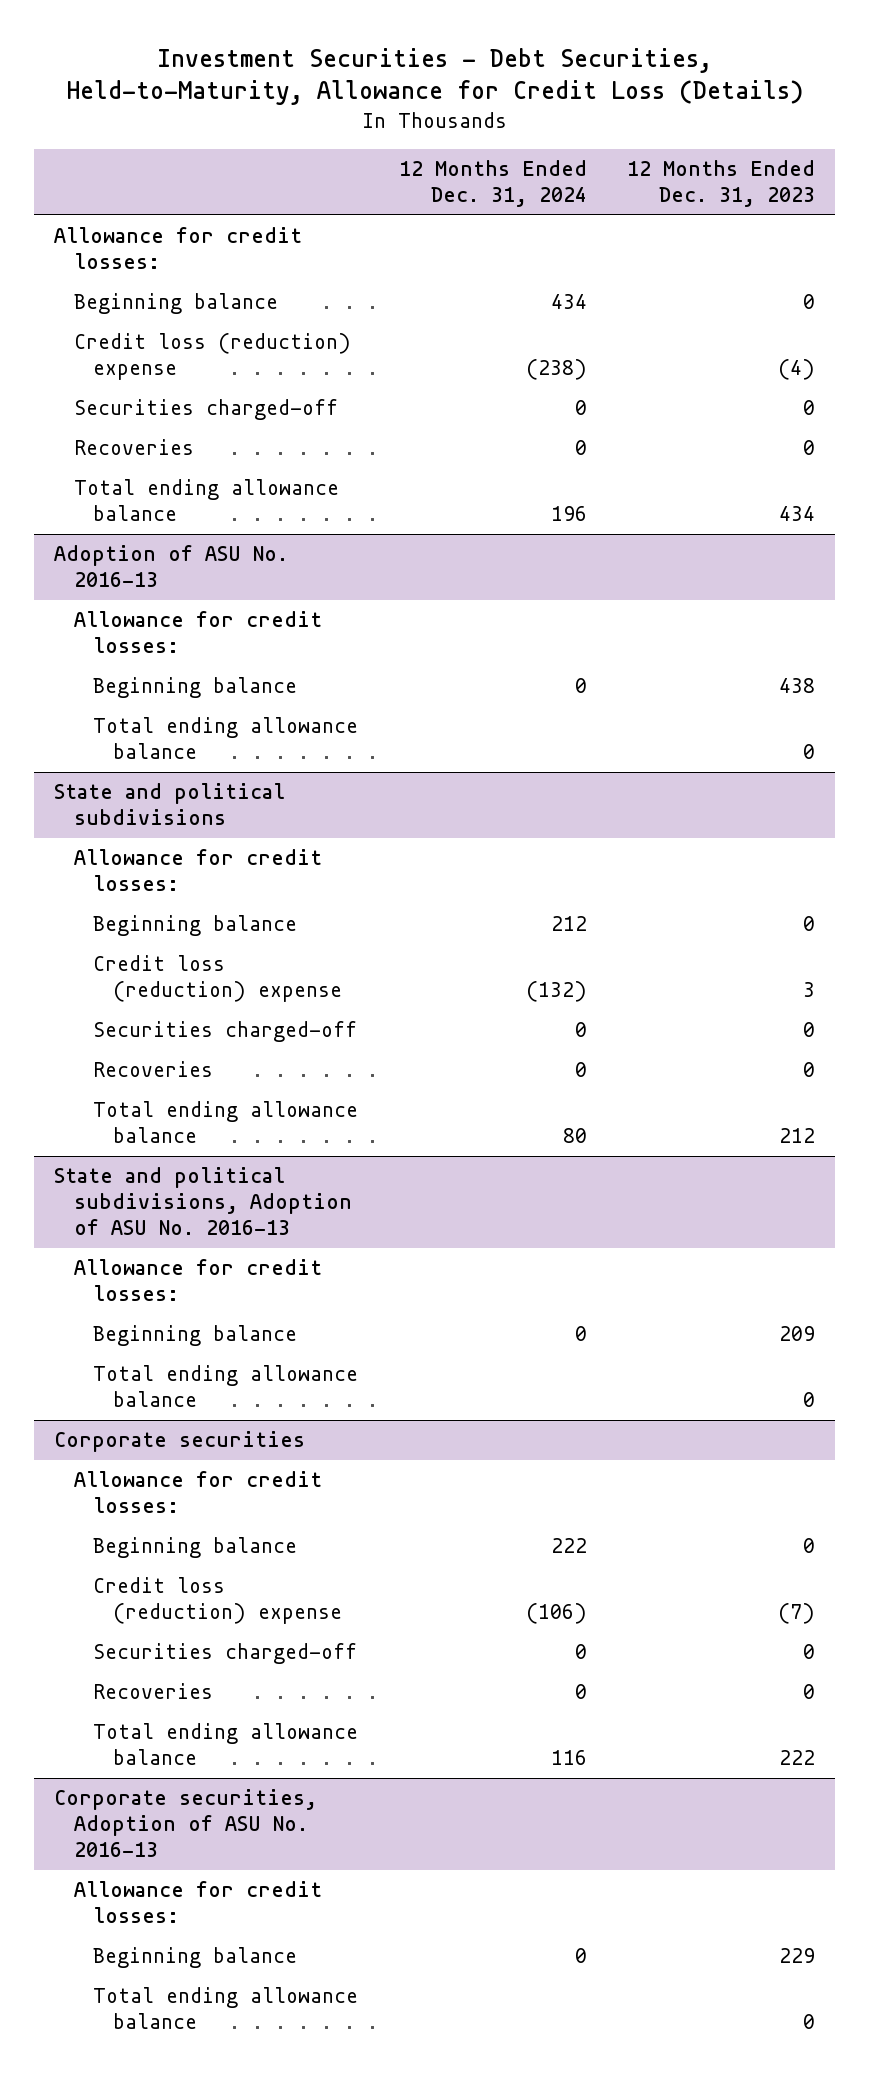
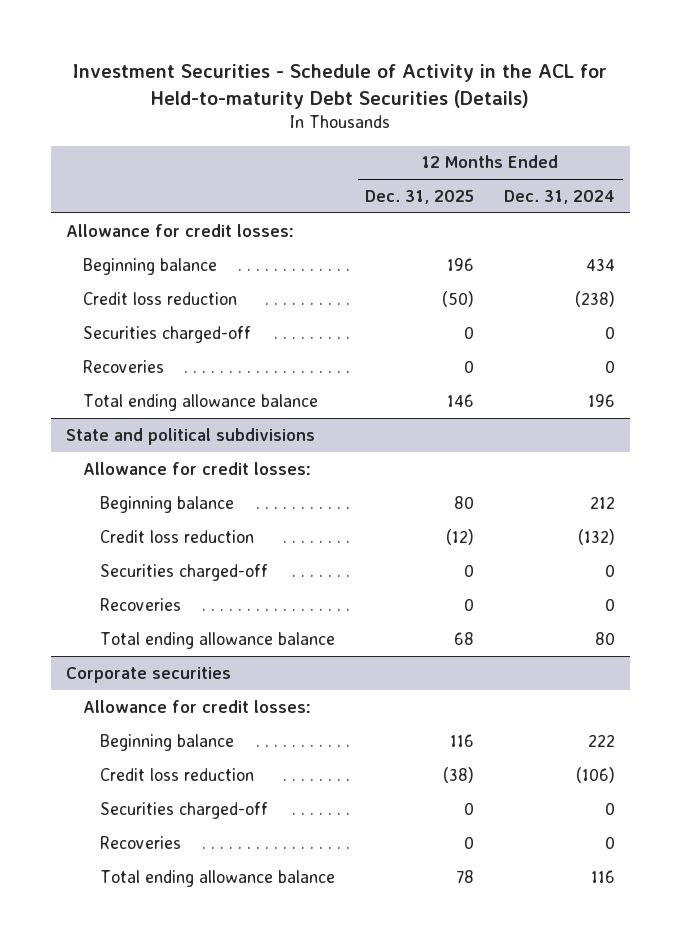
[66,47,803,106] Investment Securities - Debt Securities, Held-to-Maturity, Allowance for Credit Loss (Details) -> [73,63,608,109] Investment Securities - Schedule of Activity in the ACL for Held-to-maturity Debt Securities (Details)
[626,160,815,208] 12 Months Ended Dec. 31, 2023 -> none
none -> [365,190,475,205] Dec. 31, 2025
[73,333,351,381] Credit loss (reduction) expense -> [82,291,237,305] Credit loss reduction
[54,545,289,588] Adoption of ASU No. 2016-13 -> none
[73,611,322,654] Allowance for credit losses: -> none
[93,677,298,699] Beginning balance -> none
[93,717,359,760] Total ending allowance balance -> none
[93,955,342,1003] Credit loss (reduction) expense -> [100,529,255,543] Credit loss reduction
[54,1167,352,1235] State and political subdivisions, Adoption of ASU No. 2016-13 -> none
[73,1259,322,1302] Allowance for credit losses: -> none
[93,1325,298,1347] Beginning balance -> none
[93,1365,359,1408] Total ending allowance balance -> none
[93,1577,342,1625] Credit loss (reduction) expense -> [100,767,255,781] Credit loss reduction
[54,1789,318,1857] Corporate securities, Adoption of ASU No. 2016-13 -> none
[73,1881,322,1924] Allowance for credit losses: -> none
[93,1947,298,1969] Beginning balance -> none
[93,1987,359,2030] Total ending allowance balance -> none

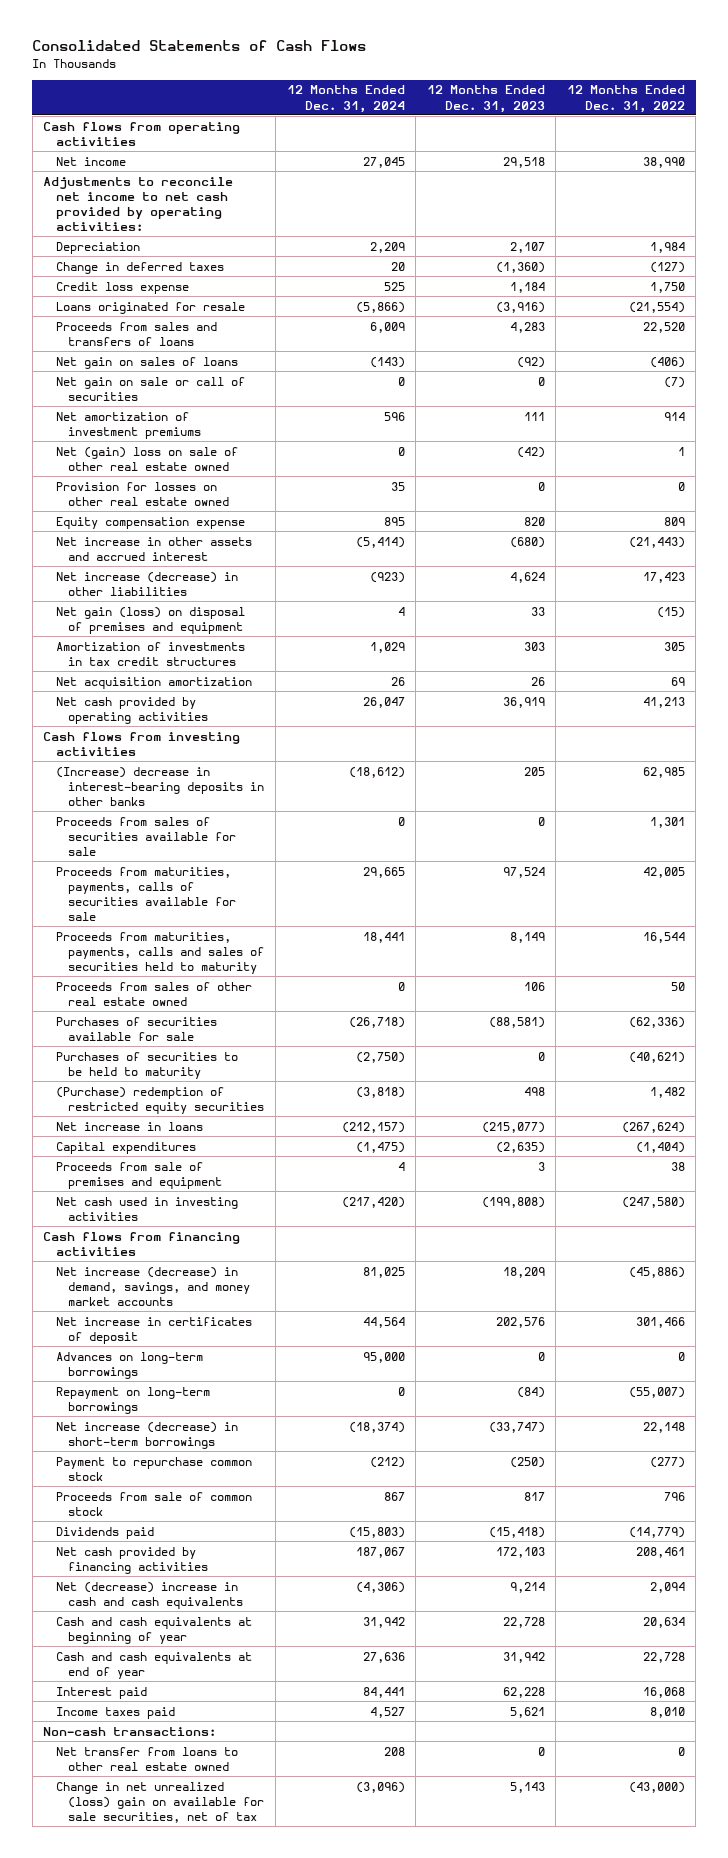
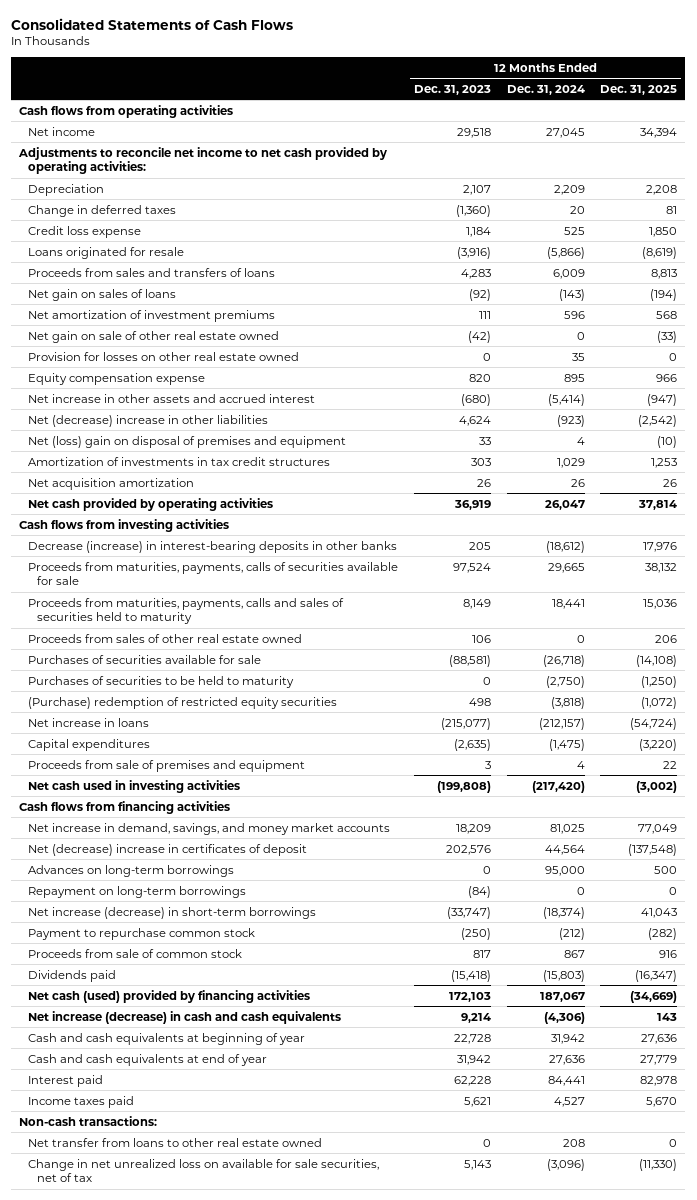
[566,85,685,113] 12 Months Ended Dec. 31, 2022 -> none
none -> [600,84,678,95] Dec. 31, 2025
[55,376,245,401] Net gain on sale or call of securities -> none
[55,446,238,471] Net (gain) loss on sale of other real estate owned -> [28,330,280,343] Net gain on sale of other real estate owned
[55,571,238,596] Net increase (decrease) in other liabilities -> [28,414,269,427] Net (decrease) increase in other liabilities
[55,606,245,634] Net gain (loss) on disposal of premises and equipment -> [28,435,347,448] Net (loss) gain on disposal of premises and equipment
[55,816,237,856] Proceeds from sales of securities available for sale -> none
[55,766,265,806] (Increase) decrease in interest-bearing deposits in other banks -> [28,540,398,553] Decrease (increase) in interest-bearing deposits in other banks
[55,1266,251,1306] Net increase (decrease) in demand, savings, and money market accounts -> [28,822,391,835] Net increase in demand, savings, and money market accounts
[55,1316,252,1344] Net increase in certificates of deposit -> [28,843,308,856] Net (decrease) increase in certificates of deposit
[55,1546,209,1574] Net cash provided by financing activities -> [28,989,311,1003] Net cash (used) provided by financing activities
[55,1581,244,1609] Net (decrease) increase in cash and cash equivalents -> [28,1010,342,1024] Net increase (decrease) in cash and cash equivalents
[55,1781,265,1823] Change in net unrealized (loss) gain on available for sale securities, net of tax -> [28,1158,380,1183] Change in net unrealized loss on available for sale securities, net of tax

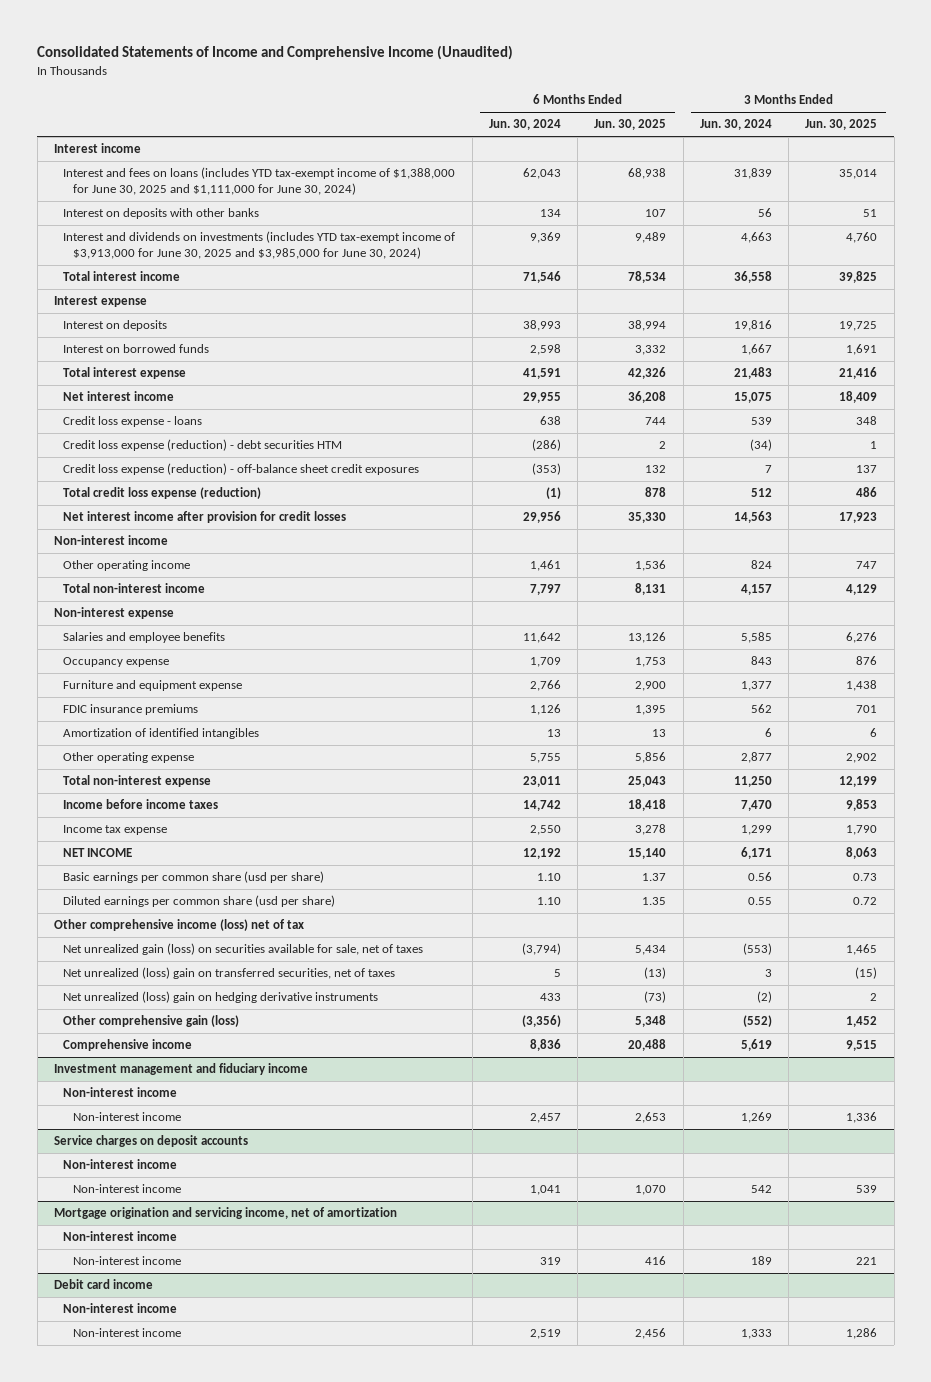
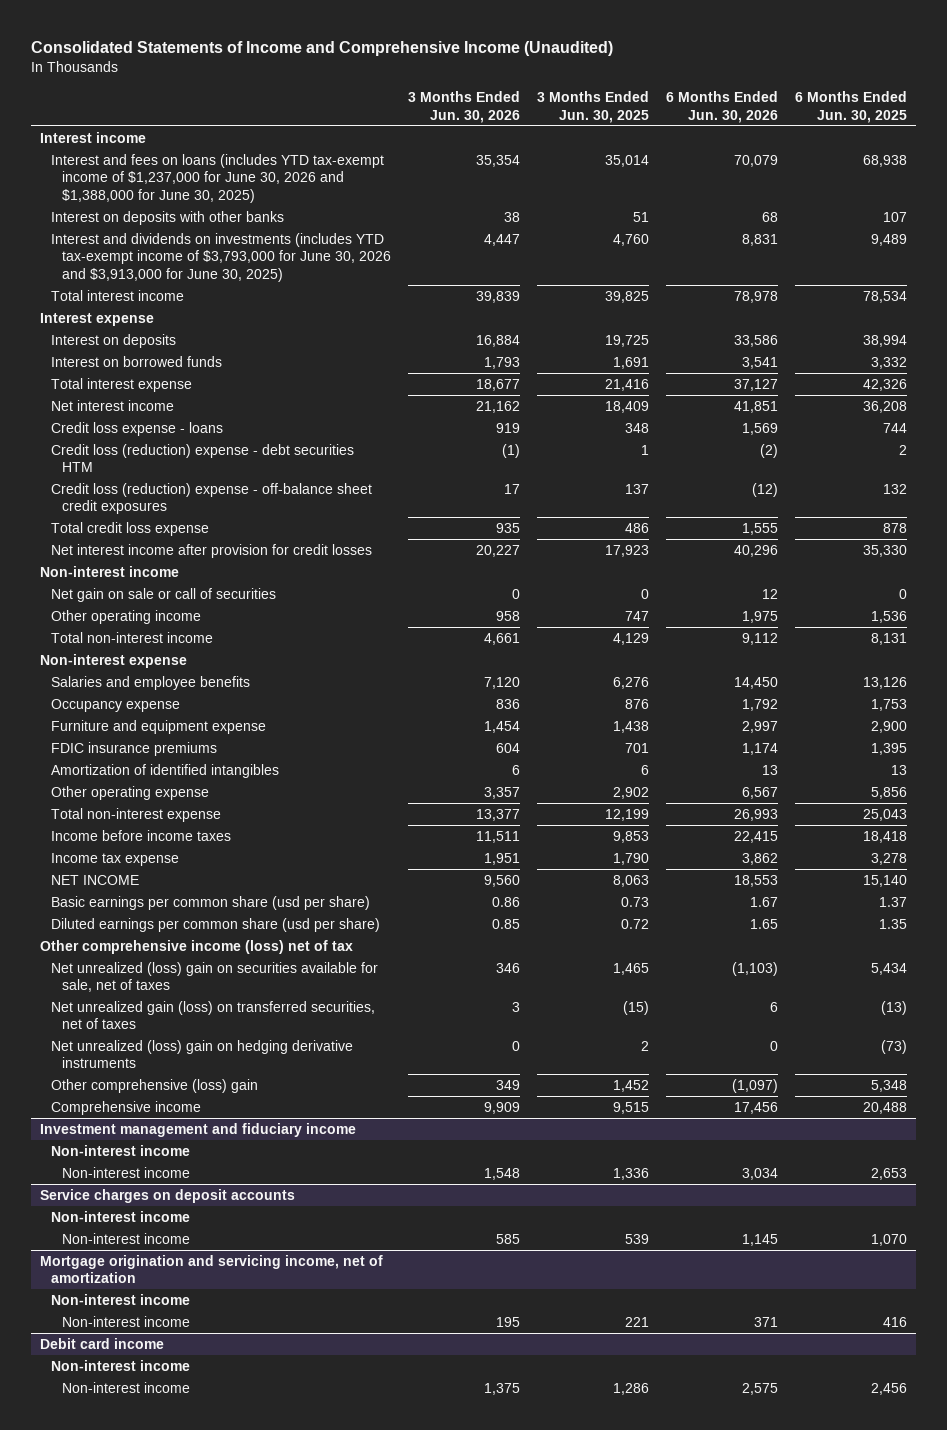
[488,119,561,131] Jun. 30, 2024 -> none
[699,119,772,131] Jun. 30, 2024 -> none
none -> [408,91,521,123] 3 Months Ended Jun. 30, 2026
none -> [666,91,779,123] 6 Months Ended Jun. 30, 2026
[63,167,456,195] Interest and fees on loans (includes YTD tax-exempt income of $1,388,000 for June 30, 2025 and $1,111,000 for June 30, 2024) -> [51,153,385,203] Interest and fees on loans (includes YTD tax-exempt income of $1,237,000 for June 30, 2026 and $1,388,000 for June 30, 2025)
[63,231,456,259] Interest and dividends on investments (includes YTD tax-exempt income of $3,913,000 for June 30, 2025 and $3,985,000 for June 30, 2024) -> [51,232,392,282] Interest and dividends on investments (includes YTD tax-exempt income of $3,793,000 for June 30, 2026 and $3,913,000 for June 30, 2025)
[63,439,343,452] Credit loss expense (reduction) - debt securities HTM -> [51,443,355,473] Credit loss (reduction) expense - debt securities HTM
[63,463,420,476] Credit loss expense (reduction) - off-balance sheet credit exposures -> [51,482,373,515] Credit loss (reduction) expense - off-balance sheet credit exposures
[63,487,262,500] Total credit loss expense (reduction) -> [51,521,210,536] Total credit loss expense
none -> [51,587,277,602] Net gain on sale or call of securities
[63,943,424,956] Net unrealized gain (loss) on securities available for sale, net of taxes -> [51,961,379,993] Net unrealized (loss) gain on securities available for sale, net of taxes
[63,967,396,980] Net unrealized (loss) gain on transferred securities, net of taxes -> [51,1000,376,1030] Net unrealized gain (loss) on transferred securities, net of taxes
[63,1015,240,1028] Other comprehensive gain (loss) -> [51,1078,259,1093] Other comprehensive (loss) gain

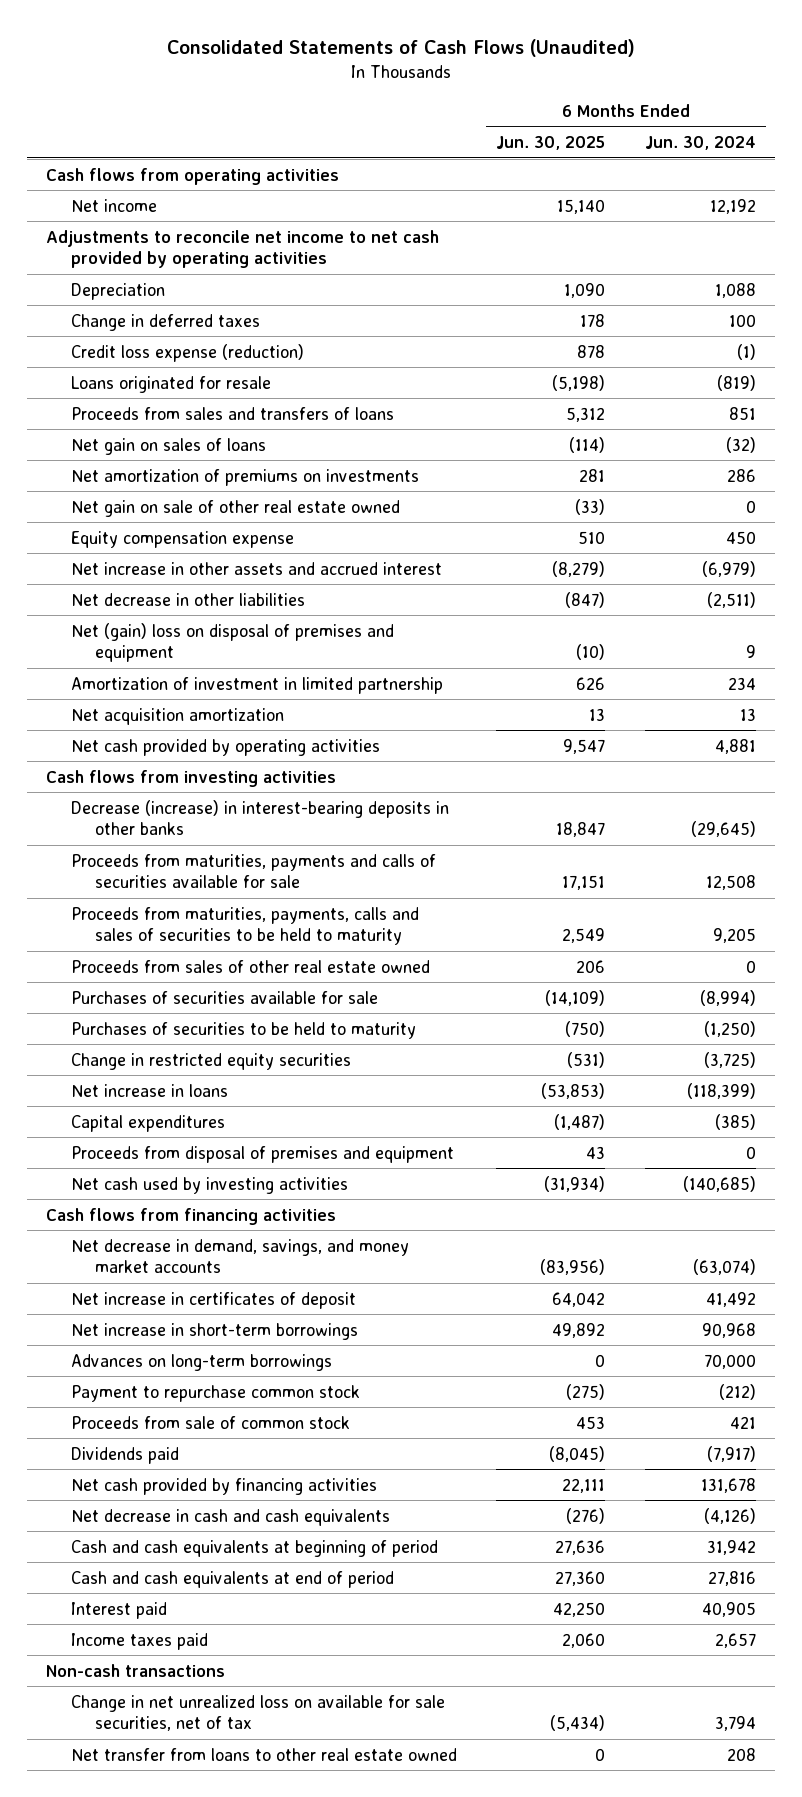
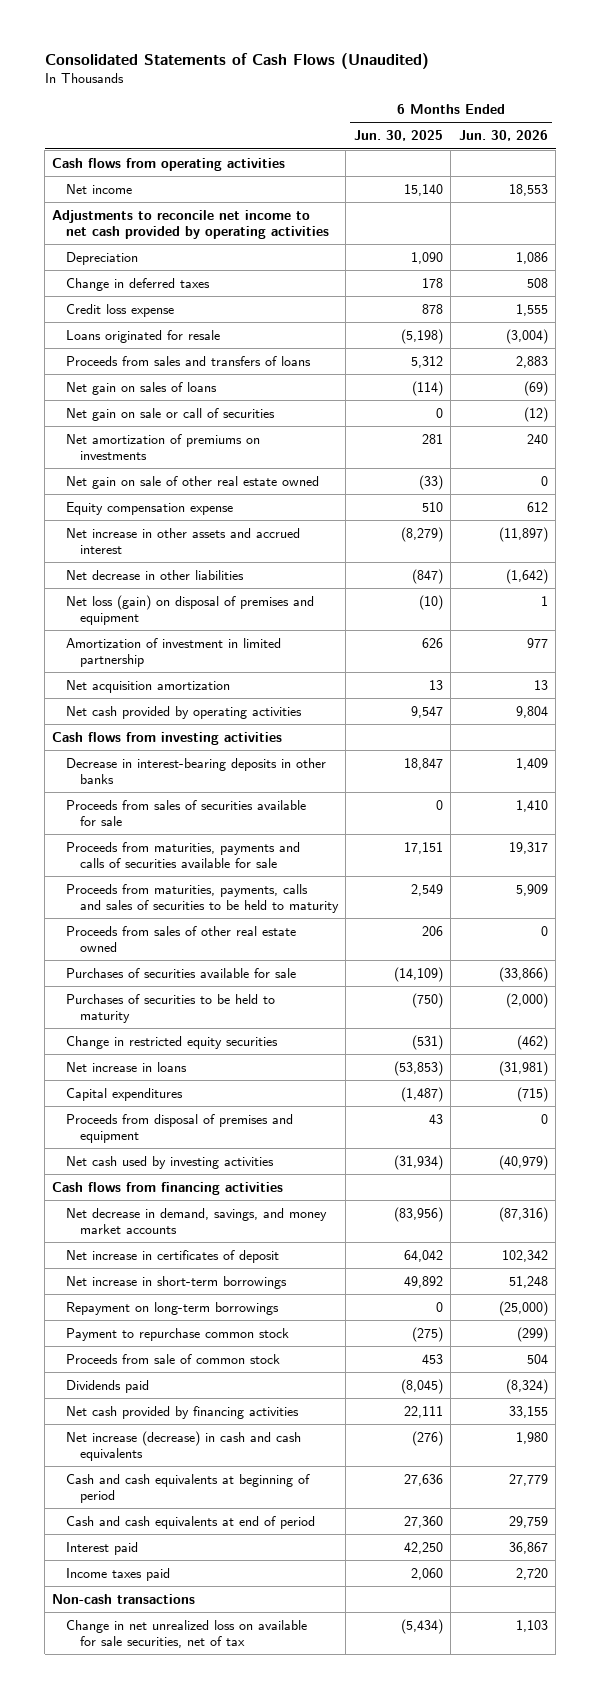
[644,136,756,151] Jun. 30, 2024 -> none
none -> [458,130,548,142] Jun. 30, 2026
[70,343,304,362] Credit loss expense (reduction) -> [66,303,175,317] Credit loss expense
none -> [66,407,276,421] Net gain on sale or call of securities
[70,622,394,663] Net (gain) loss on disposal of premises and equipment -> [66,594,315,625] Net loss (gain) on disposal of premises and equipment
[70,799,449,836] Decrease (increase) in interest-bearing deposits in other banks -> [66,757,327,784] Decrease in interest-bearing deposits in other banks
none -> [66,799,307,826] Proceeds from sales of securities available for sale
[70,1353,332,1371] Advances on long-term borrowings -> [66,1301,280,1315] Repayment on long-term borrowings
[70,1508,390,1526] Net decrease in cash and cash equivalents -> [66,1430,302,1461] Net increase (decrease) in cash and cash equivalents
[70,1747,457,1761] Net transfer from loans to other real estate owned -> none

